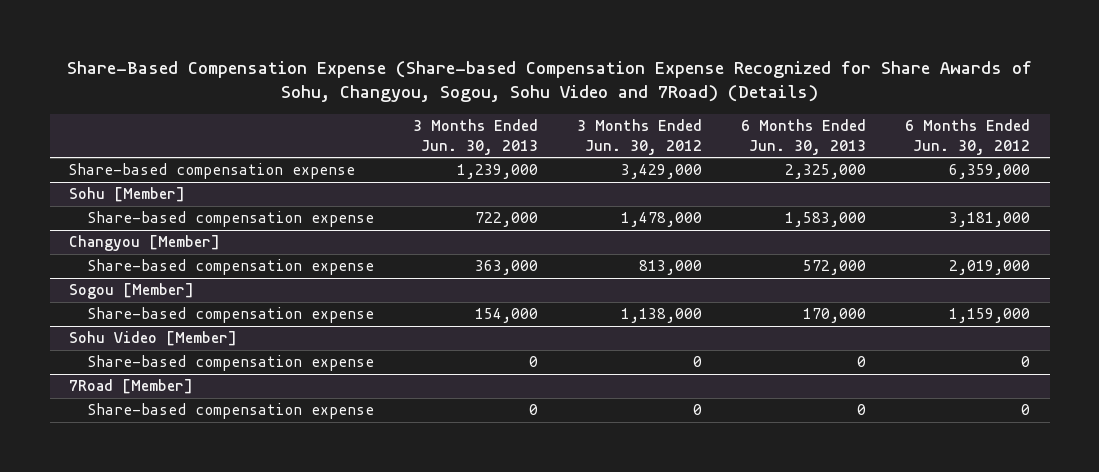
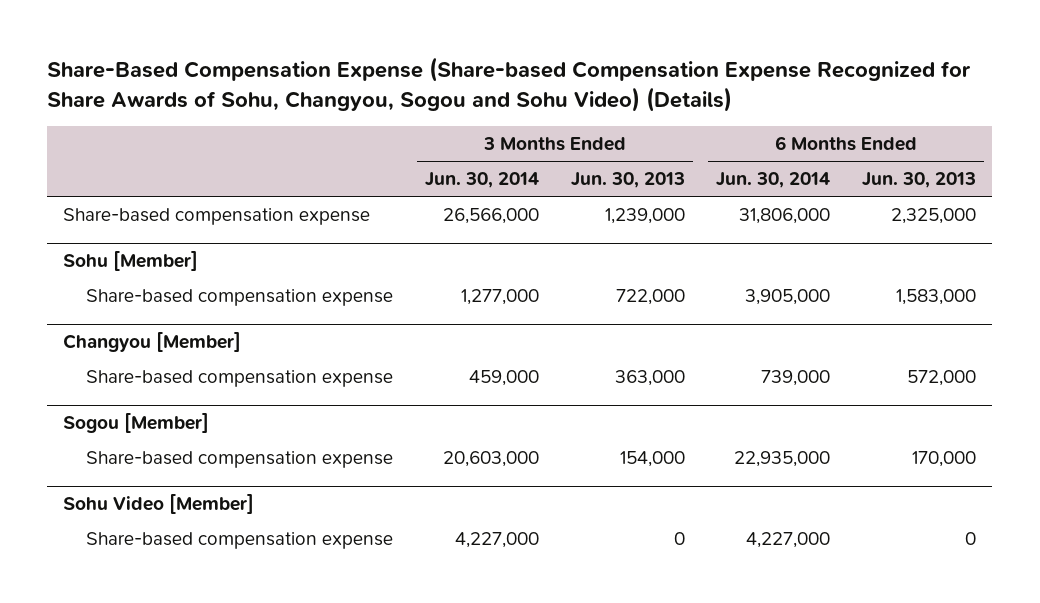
[66,60,1032,103] Share-Based Compensation Expense (Share-based Compensation Expense Recognized for Share Awards of Sohu, Changyou, Sogou, Sohu Video and 7Road) (Details) -> [47,57,972,112] Share-Based Compensation Expense (Share-based Compensation Expense Recognized for Share Awards of Sohu, Changyou, Sogou and Sohu Video) (Details)
[577,118,703,155] 3 Months Ended Jun. 30, 2012 -> none
[905,118,1031,155] 6 Months Ended Jun. 30, 2012 -> none
none -> [424,172,539,189] Jun. 30, 2014
none -> [716,172,831,189] Jun. 30, 2014
[69,379,194,395] 7Road [Member] -> none
[87,403,374,420] Share-based compensation expense -> none

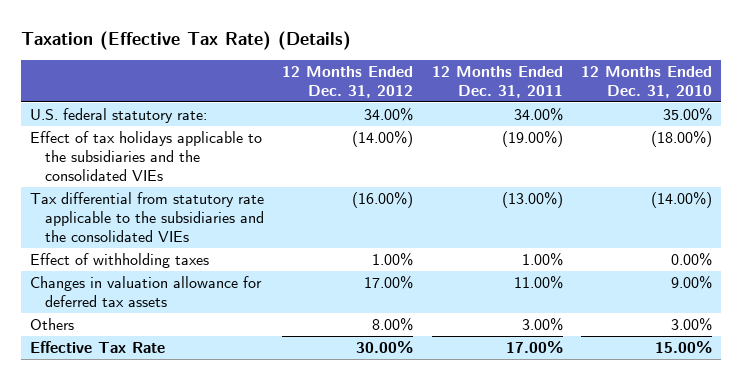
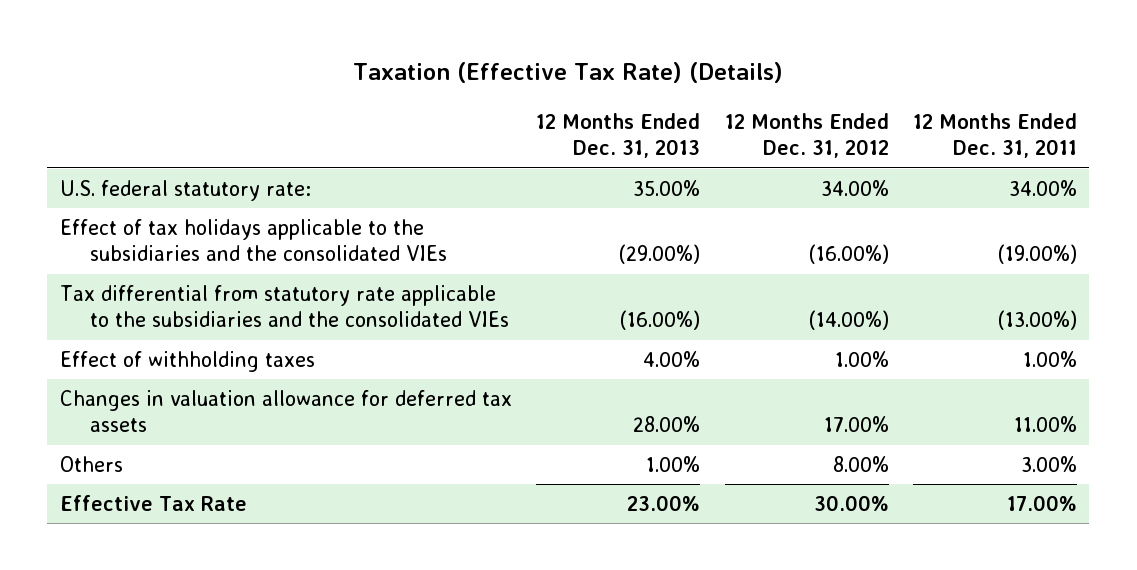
[581,65,713,98] 12 Months Ended Dec. 31, 2010 -> none
none -> [536,112,701,159] 12 Months Ended Dec. 31, 2013
[352,129,414,147] (14.00%) -> [808,244,889,265] (16.00%)
[352,190,414,208] (16.00%) -> [808,310,889,331] (14.00%)

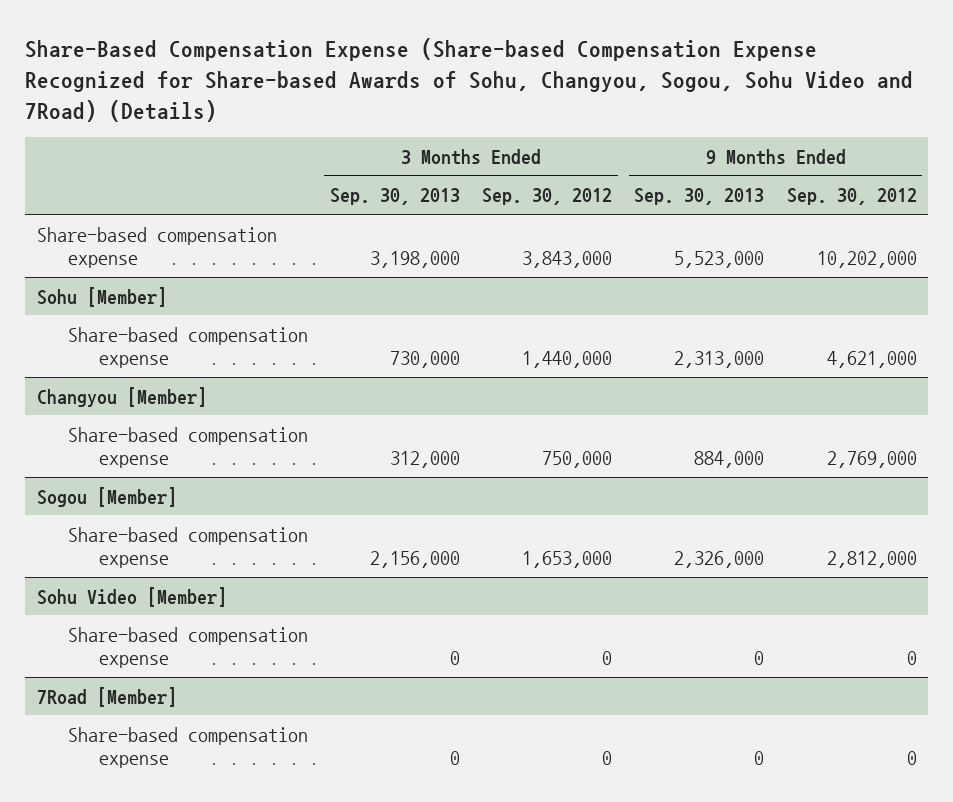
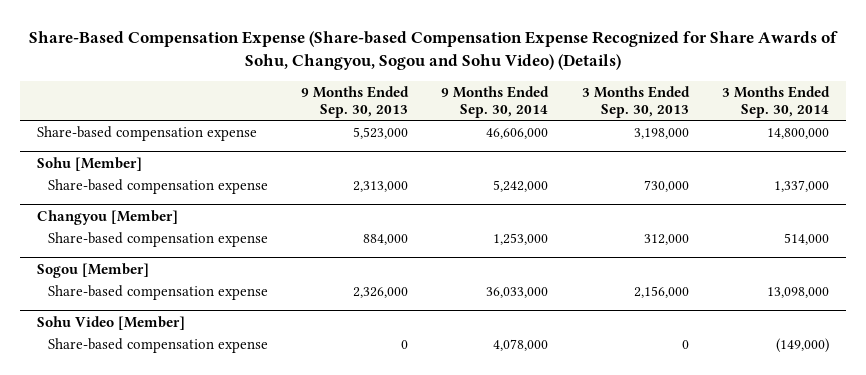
[25,38,914,122] Share-Based Compensation Expense (Share-based Compensation Expense Recognized for Share-based Awards of Sohu, Changyou, Sogou, Sohu Video and 7Road) (Details) -> [28,31,838,71] Share-Based Compensation Expense (Share-based Compensation Expense Recognized for Share Awards of Sohu, Changyou, Sogou and Sohu Video) (Details)
[482,188,613,206] Sep. 30, 2012 -> none
[786,188,917,206] Sep. 30, 2012 -> none
none -> [441,85,550,119] 9 Months Ended Sep. 30, 2014
none -> [722,85,831,119] 3 Months Ended Sep. 30, 2014
[36,686,177,707] 7Road [Member] -> none
[67,726,308,769] Share-based compensation expense -> none

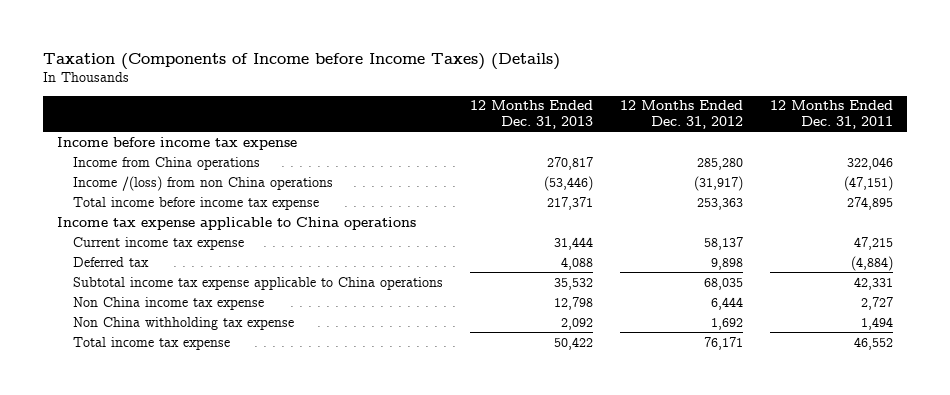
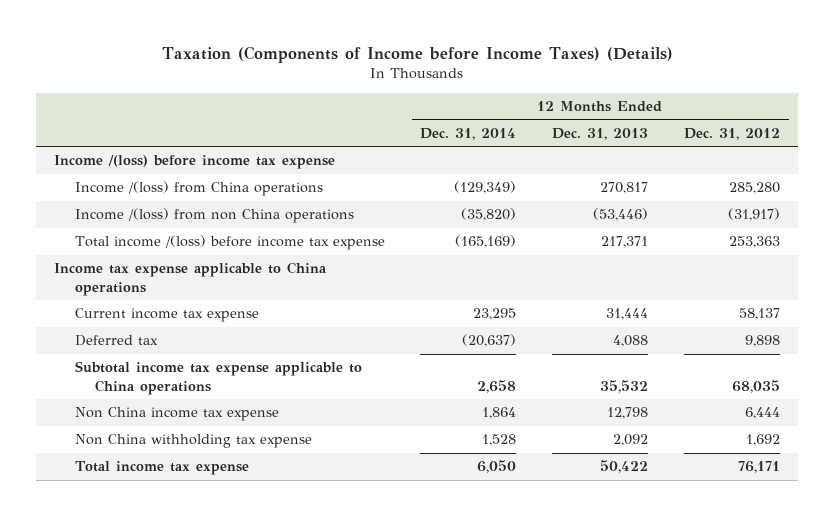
[770,100,894,129] 12 Months Ended Dec. 31, 2011 -> none
none -> [420,127,517,140] Dec. 31, 2014
[56,136,297,150] Income before income tax expense -> [54,155,336,170] Income /(loss) before income tax expense
[72,156,260,170] Income from China operations -> [74,181,323,197] Income /(loss) from China operations
[72,196,319,210] Total income before income tax expense -> [74,235,385,251] Total income /(loss) before income tax expense

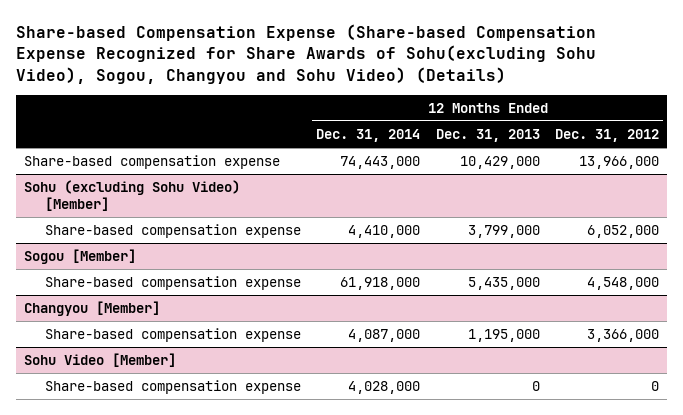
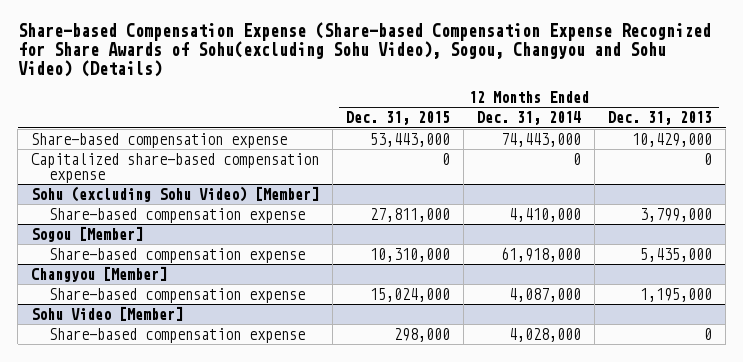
[555,129,660,143] Dec. 31, 2012 -> none
none -> [346,111,451,126] Dec. 31, 2015
none -> [31,152,320,183] Capitalized share-based compensation expense

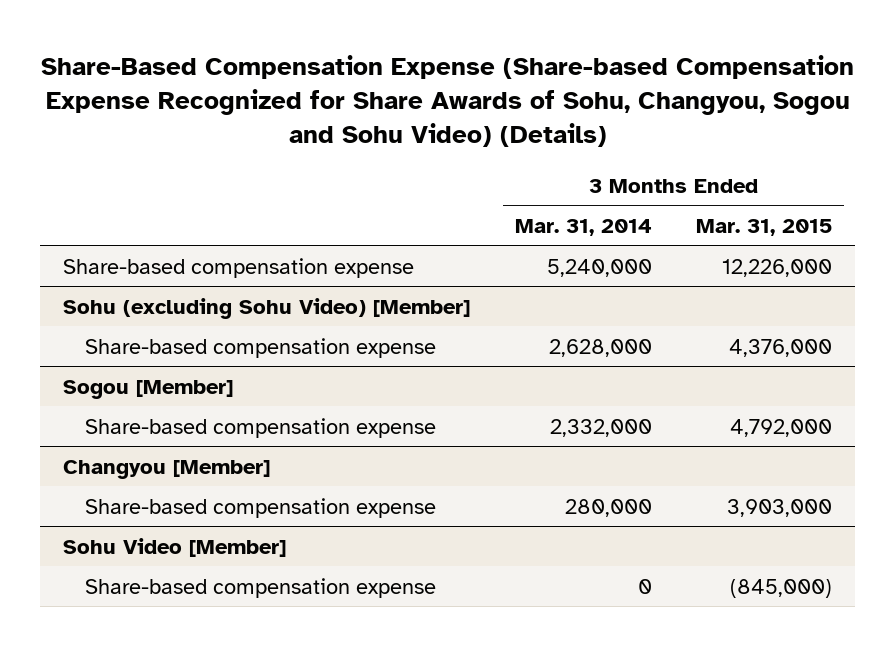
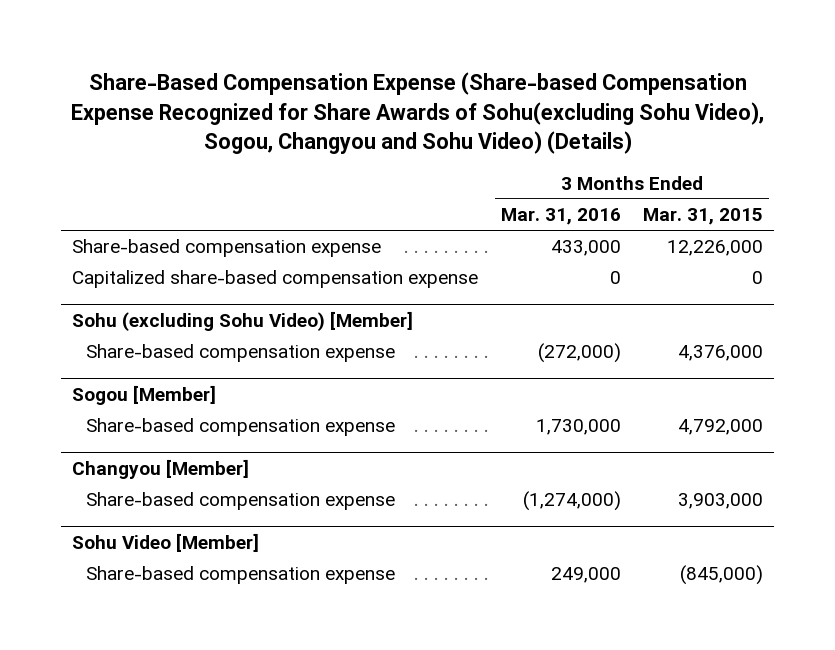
[40,54,854,148] Share-Based Compensation Expense (Share-based Compensation Expense Recognized for Share Awards of Sohu, Changyou, Sogou and Sohu Video) (Details) -> [70,72,764,154] Share-Based Compensation Expense (Share-based Compensation Expense Recognized for Share Awards of Sohu(excluding Sohu Video), Sogou, Changyou and Sohu Video) (Details)
[514,218,652,236] Mar. 31, 2014 -> none
none -> [500,208,621,226] Mar. 31, 2016
none -> [72,270,479,289] Capitalized share-based compensation expense

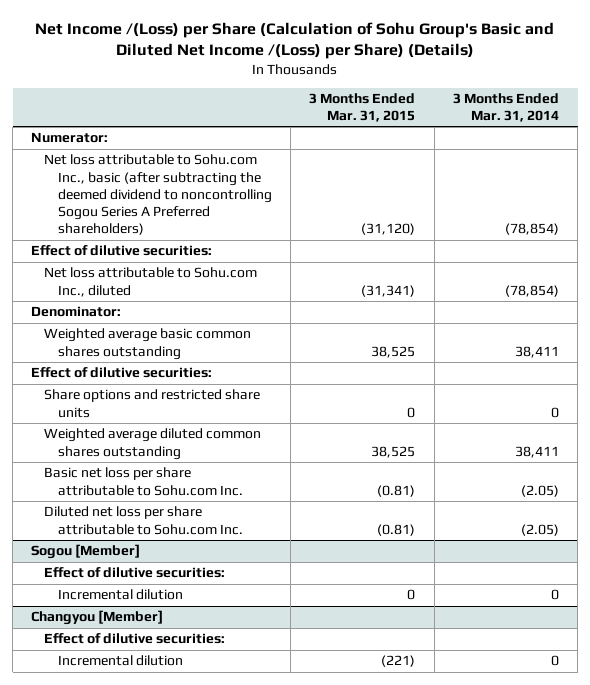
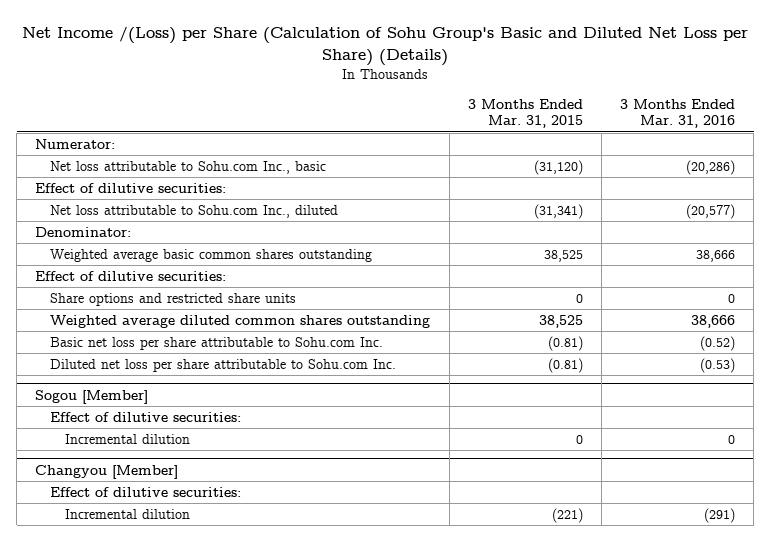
[35,21,555,60] Net Income /(Loss) per Share (Calculation of Sohu Group's Basic and Diluted Net Income /(Loss) per Share) (Details) -> [22,26,749,66] Net Income /(Loss) per Share (Calculation of Sohu Group's Basic and Diluted Net Loss per Share) (Details)
[452,92,559,123] 3 Months Ended Mar. 31, 2014 -> none
none -> [620,98,736,129] 3 Months Ended Mar. 31, 2016
[44,154,272,236] Net loss attributable to Sohu.com Inc., basic (after subtracting the deemed dividend to noncontrolling Sogou Series A Preferred shareholders) -> [50,161,327,175] Net loss attributable to Sohu.com Inc., basic

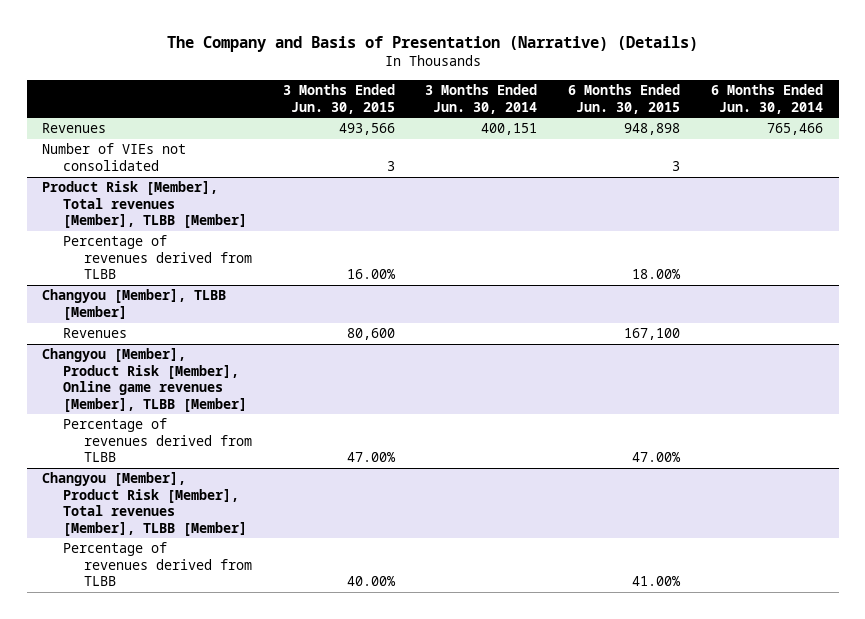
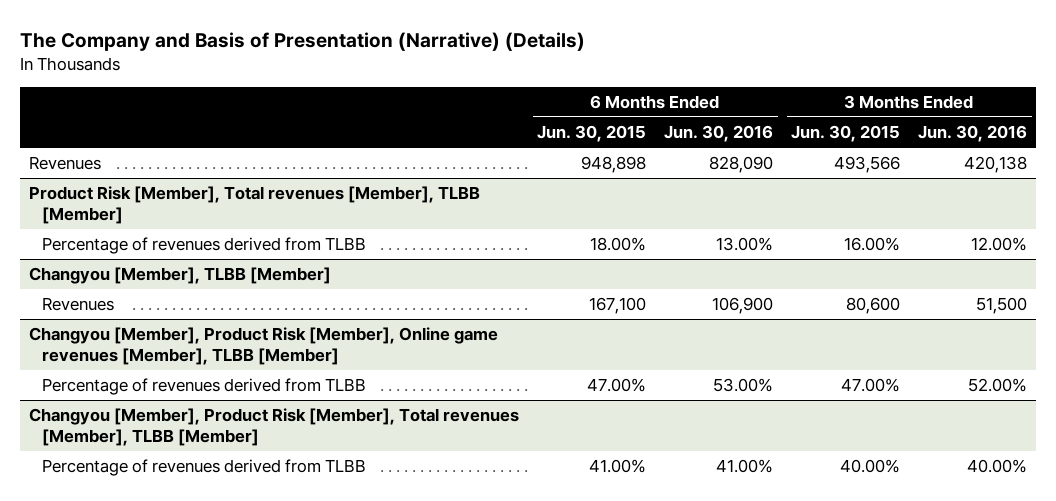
[425,84,538,114] 3 Months Ended Jun. 30, 2014 -> none
[711,84,824,114] 6 Months Ended Jun. 30, 2014 -> none
none -> [664,125,774,143] Jun. 30, 2016
none -> [918,125,1028,143] Jun. 30, 2016
[42,143,187,171] Number of VIEs not consolidated -> none

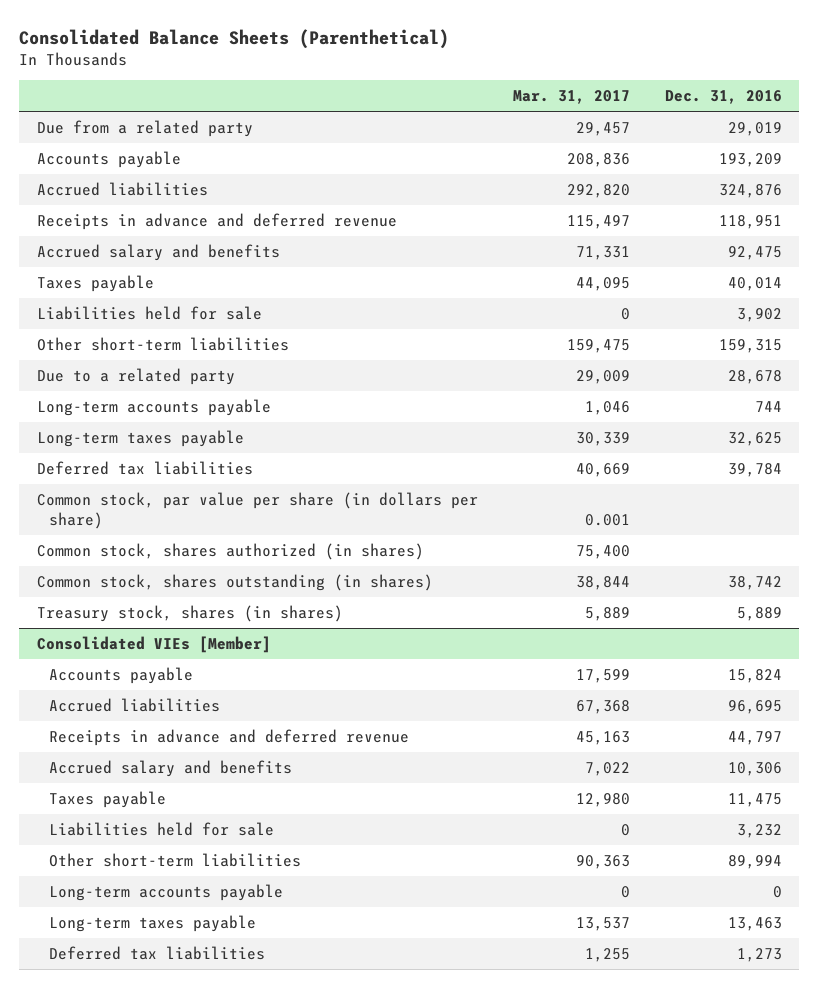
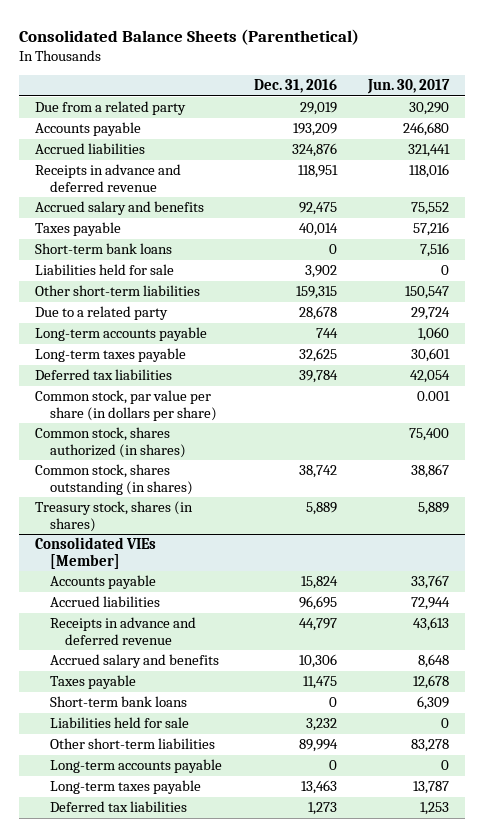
[512,90,630,105] Mar. 31, 2017 -> none
none -> [367,79,451,95] Jun. 30, 2017
none -> [35,243,173,255] Short-term bank loans
none -> [50,696,188,708] Short-term bank loans

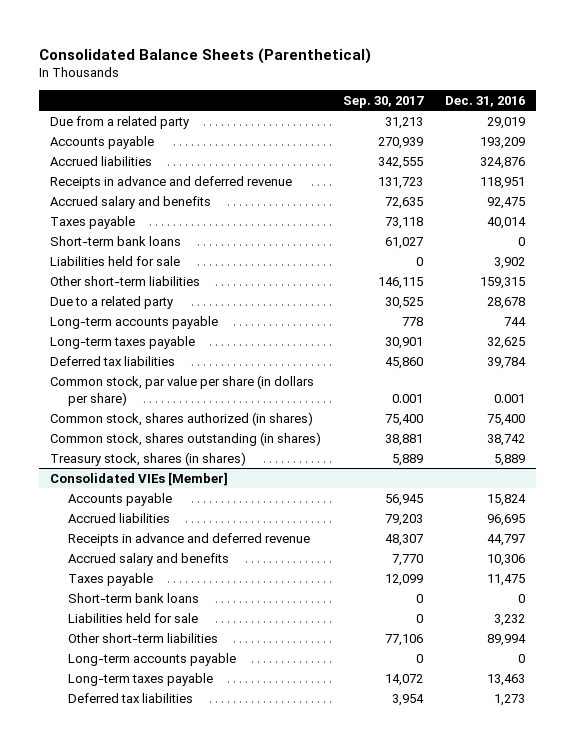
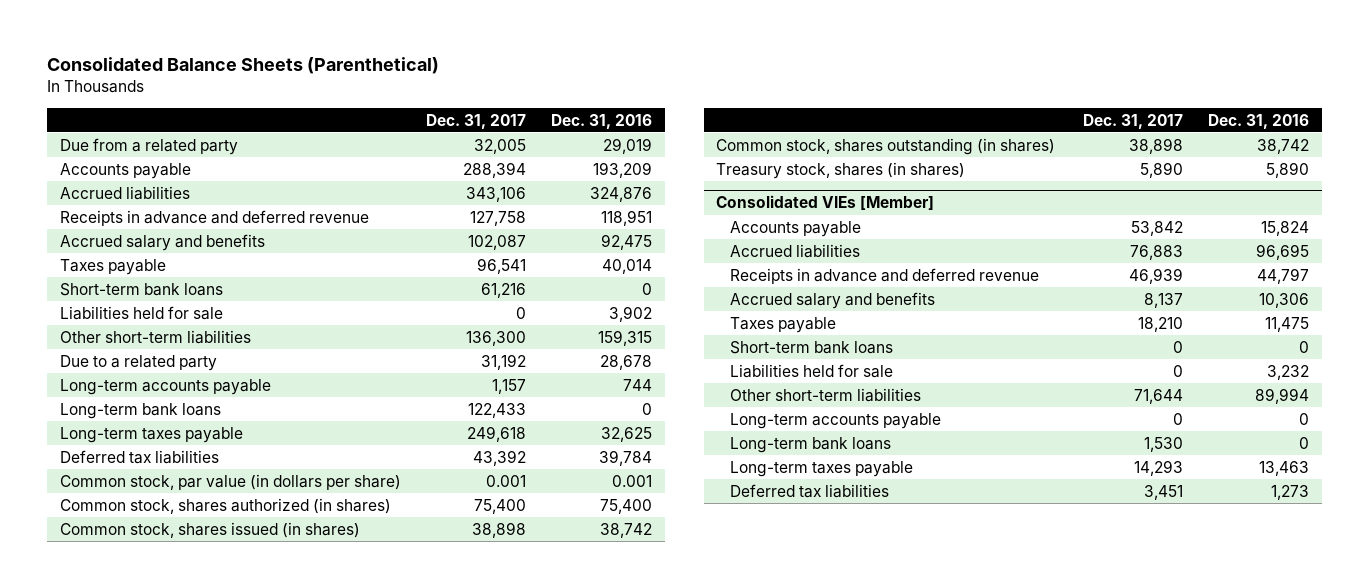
[343,96,425,109] Sep. 30, 2017 -> none
none -> [426,113,527,129] Dec. 31, 2017
none -> [59,402,221,419] Long-term bank loans
[50,374,315,406] Common stock, par value per share (in dollars per share) -> [59,473,401,490] Common stock, par value (in dollars per share)
none -> [59,521,360,538] Common stock, shares issued (in shares)
[494,453,526,466] 5,889 -> [1265,161,1309,178] 5,890
none -> [730,436,892,453] Long-term bank loans

